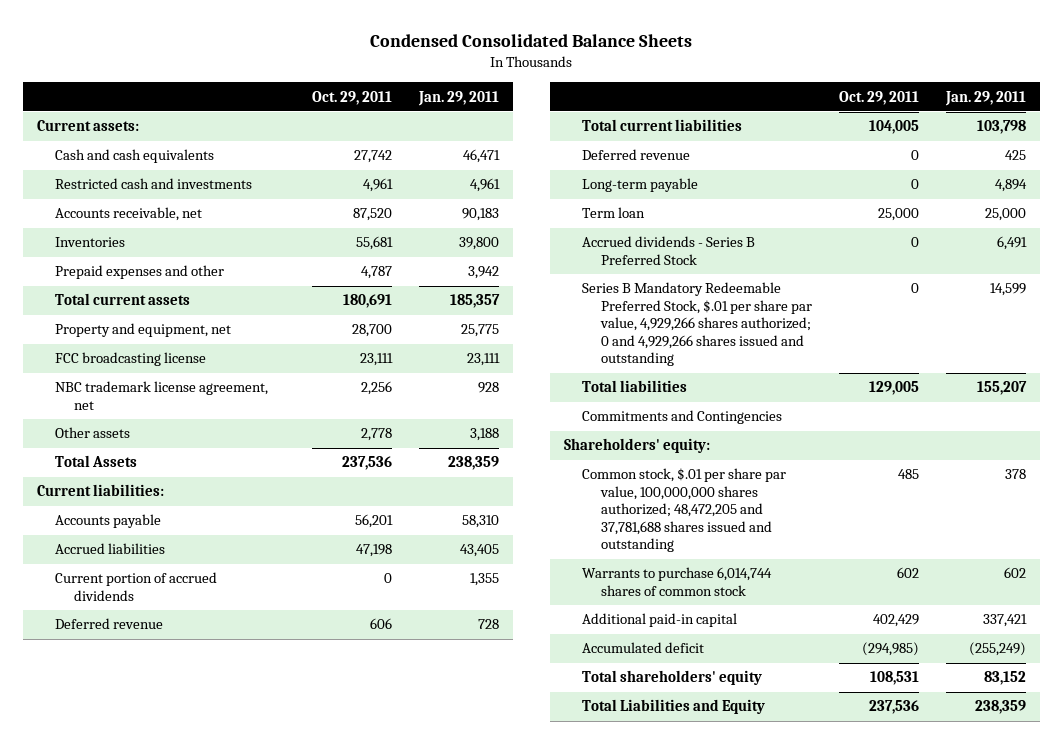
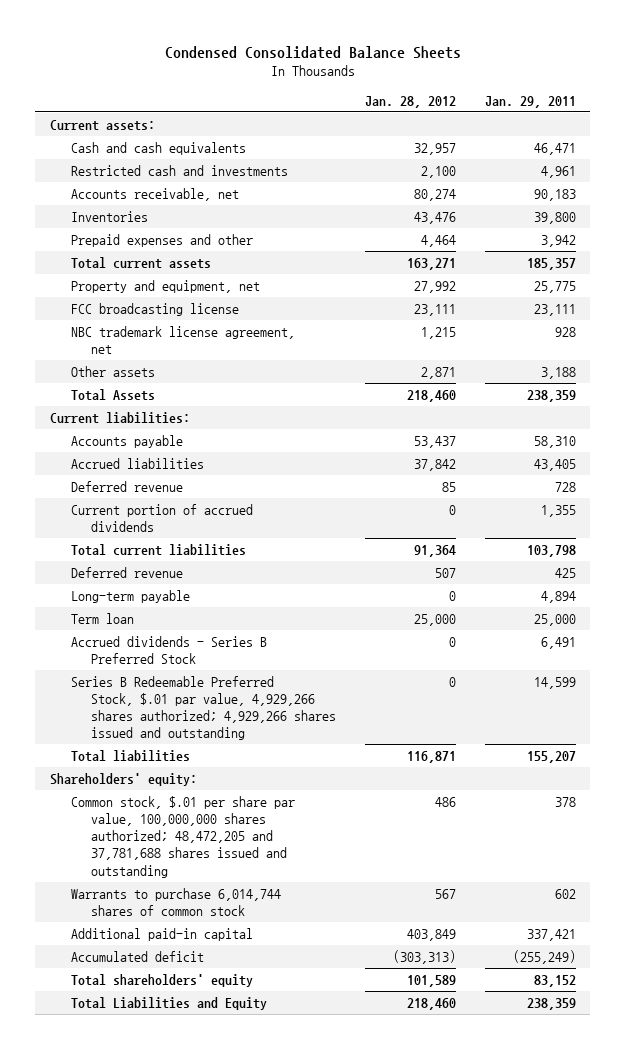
[311,90,392,105] Oct. 29, 2011 -> none
none -> [365,95,457,108] Jan. 28, 2012
[55,572,218,601] Current portion of accrued dividends -> [70,503,253,532] Current portion of accrued dividends
[582,282,812,367] Series B Mandatory Redeemable Preferred Stock, $.01 per share par value, 4,929,266 shares authorized; 0 and 4,929,266 shares issued and outstanding -> [70,675,337,741] Series B Redeemable Preferred Stock, $.01 par value, 4,929,266 shares authorized; 4,929,266 shares issued and outstanding
[582,410,783,425] Commitments and Contingencies -> none

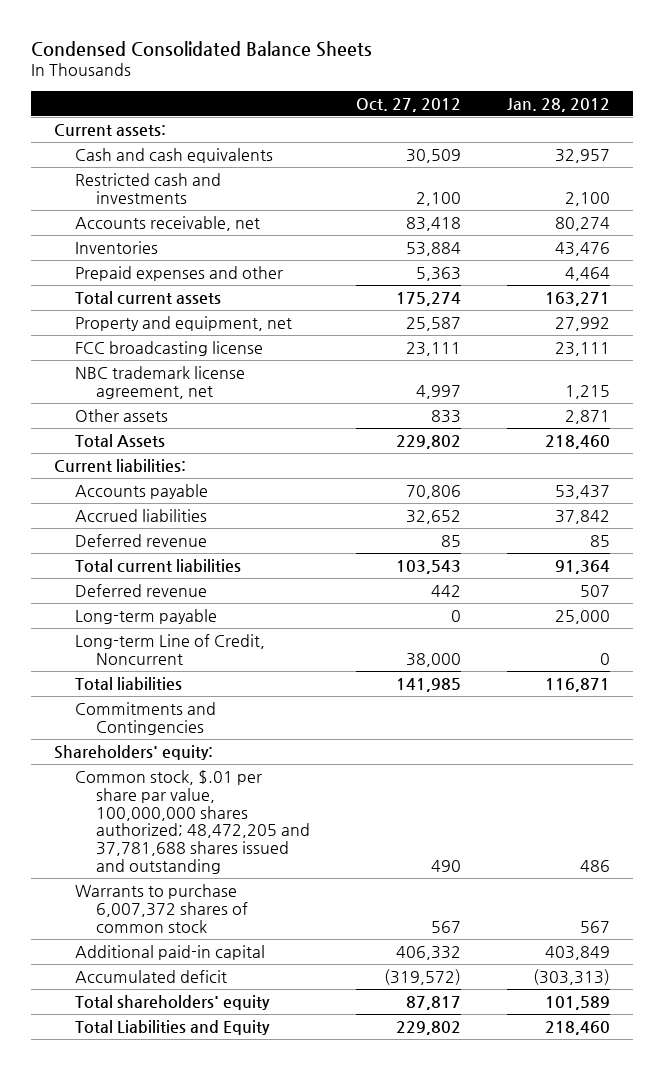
[485,95,577,108] Jan. 29, 2011 -> none
none -> [356,97,462,112] Oct. 27, 2012
[70,503,253,532] Current portion of accrued dividends -> none
[70,612,134,624] Term loan -> none
[70,635,267,664] Accrued dividends - Series B Preferred Stock -> none
[70,675,337,741] Series B Redeemable Preferred Stock, $.01 par value, 4,929,266 shares authorized; 4,929,266 shares issued and outstanding -> none
[449,590,457,601] 0 -> [555,609,611,624] 25,000
none -> [75,633,266,665] Long-term Line of Credit, Noncurrent
none -> [75,701,217,735] Commitments and Contingencies
[70,887,281,916] Warrants to purchase 6,014,744 shares of common stock -> [75,883,249,933] Warrants to purchase 6,007,372 shares of common stock

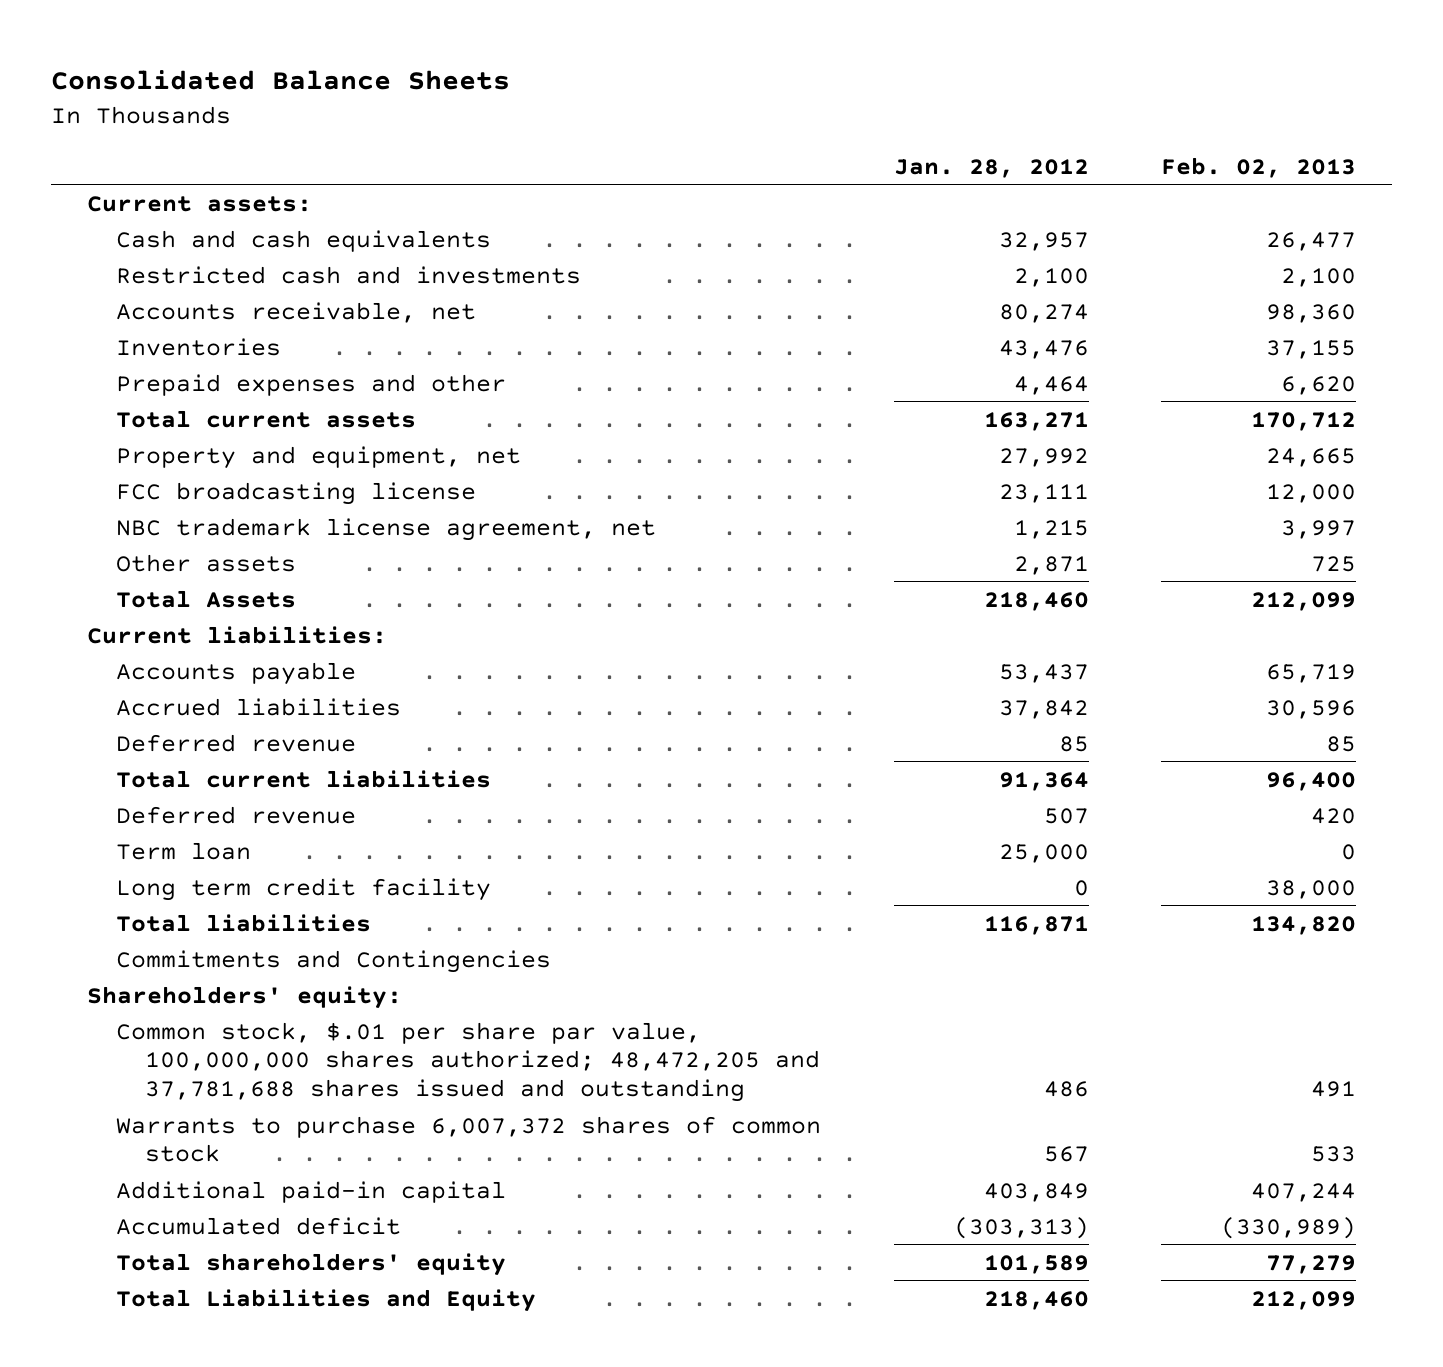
[30,40,372,57] Condensed Consolidated Balance Sheets -> [50,70,510,91] Consolidated Balance Sheets
[356,97,462,112] Oct. 27, 2012 -> none
none -> [1161,156,1357,178] Feb. 02, 2013
[75,608,218,624] Long-term payable -> [116,841,252,860] Term loan
[75,633,266,665] Long-term Line of Credit, Noncurrent -> [116,877,492,901] Long term credit facility

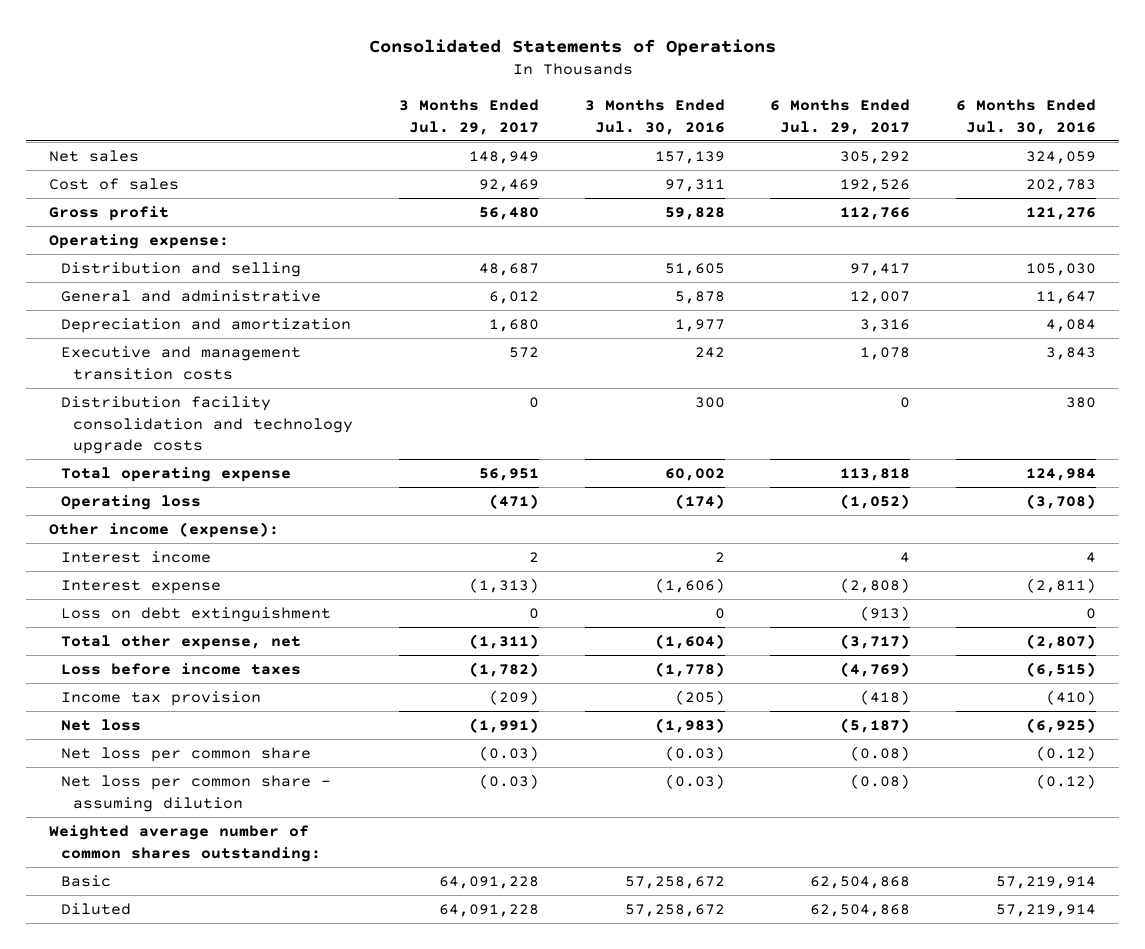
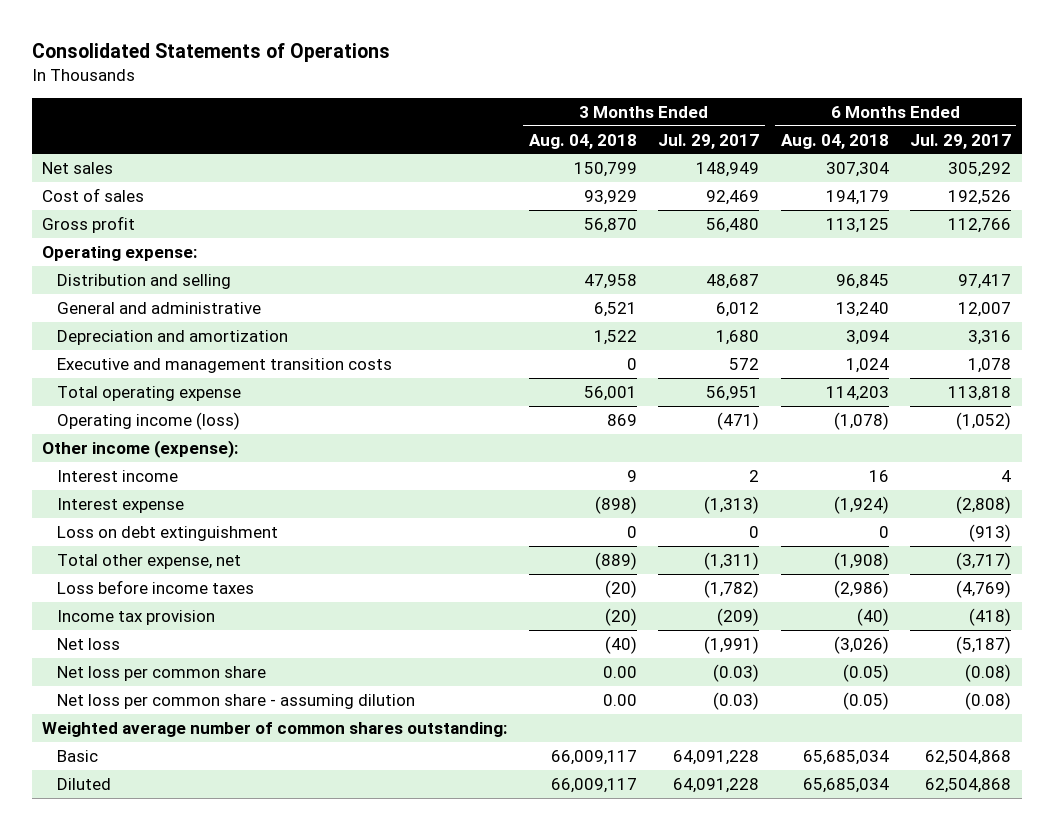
[584,99,725,135] 3 Months Ended Jul. 30, 2016 -> none
[956,99,1097,135] 6 Months Ended Jul. 30, 2016 -> none
none -> [528,133,637,149] Aug. 04, 2018
none -> [780,133,889,149] Aug. 04, 2018
[60,396,353,454] Distribution facility consolidation and technology upgrade costs -> none
[60,495,201,511] Operating loss -> [57,411,241,430] Operating income (loss)

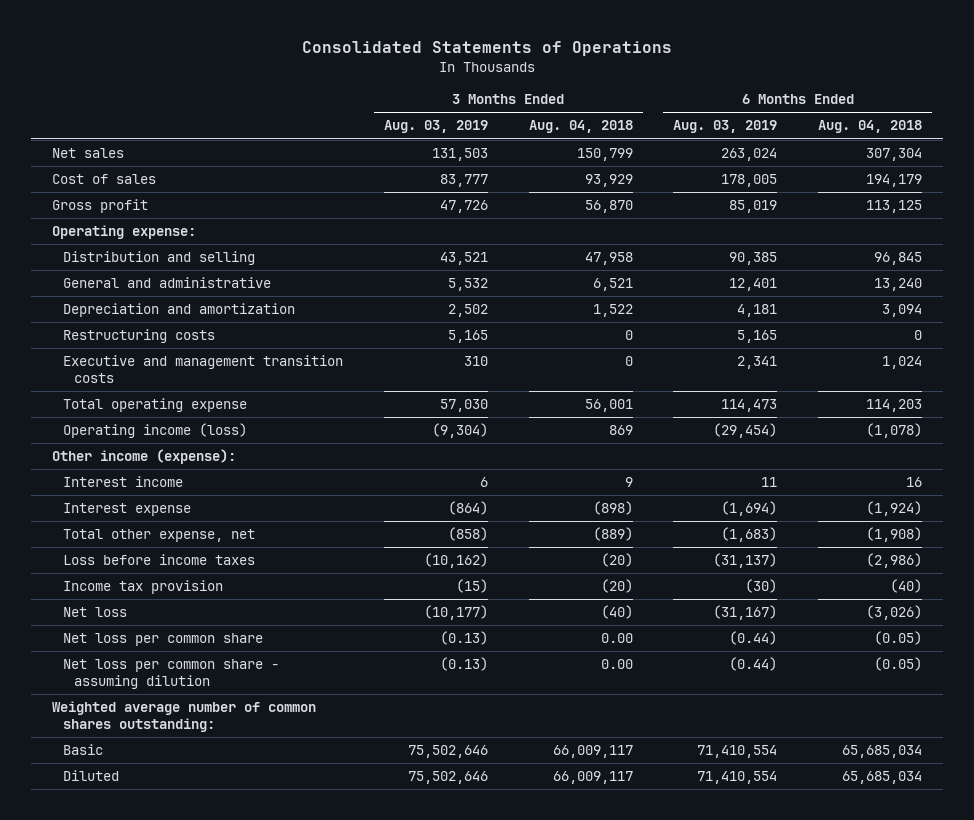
[658,133,760,149] Jul. 29, 2017 -> none
[910,133,1012,149] Jul. 29, 2017 -> none
none -> [383,120,488,134] Aug. 03, 2019
none -> [673,120,778,134] Aug. 03, 2019
none -> [62,329,215,344] Restructuring costs
[57,525,279,541] Loss on debt extinguishment -> none

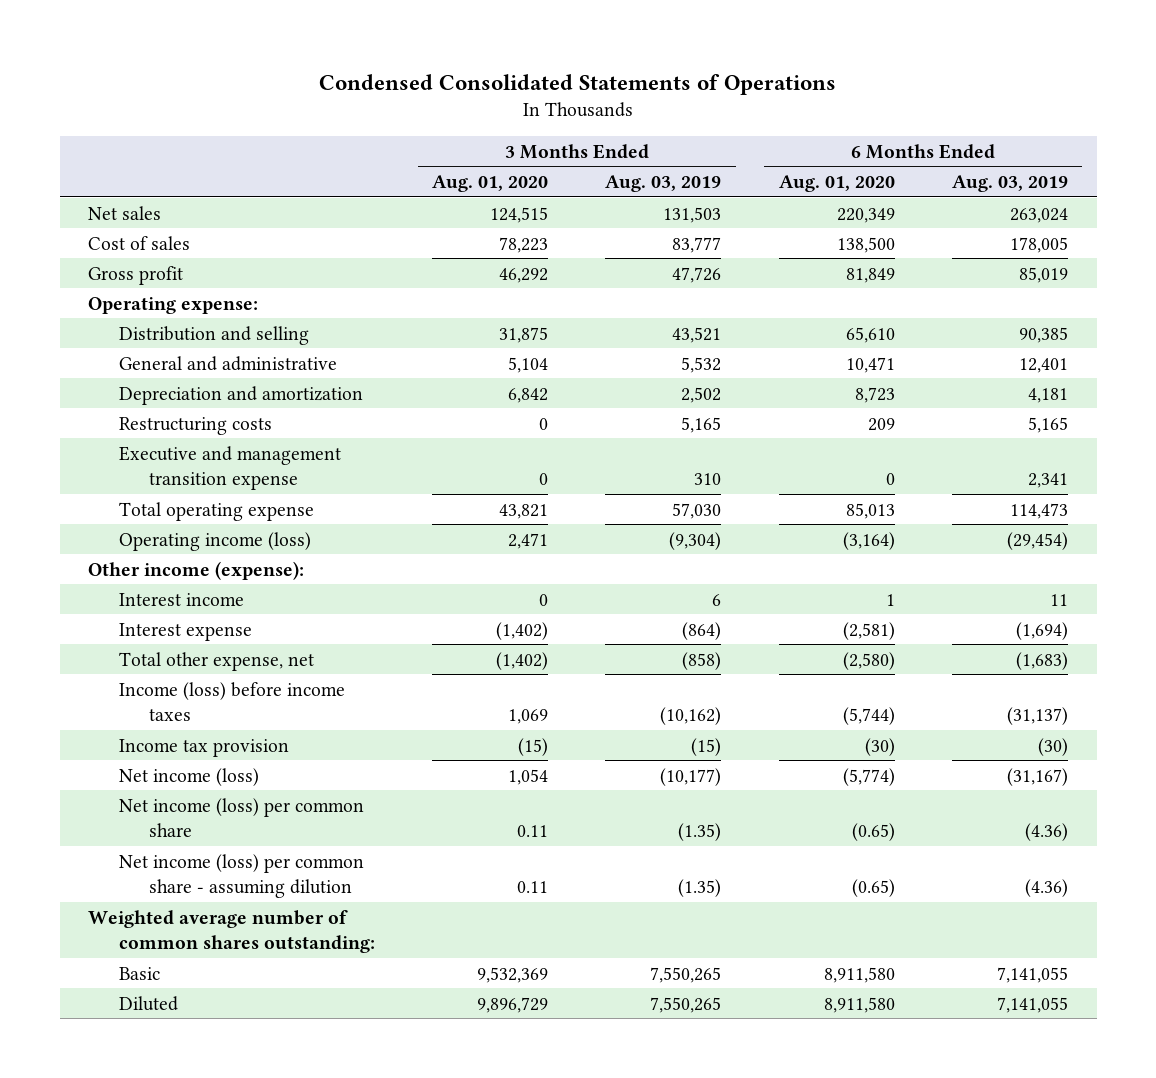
[301,41,672,57] Consolidated Statements of Operations -> [319,74,837,96] Condensed Consolidated Statements of Operations
[528,120,633,134] Aug. 04, 2018 -> none
[818,120,923,134] Aug. 04, 2018 -> none
none -> [431,174,548,192] Aug. 01, 2020
none -> [778,174,895,192] Aug. 01, 2020
[62,355,343,384] Executive and management transition costs -> [118,445,341,490] Executive and management transition expense
[62,554,255,566] Loss before income taxes -> [118,681,345,721] Income (loss) before income taxes
[62,607,127,618] Net loss -> [118,767,259,786] Net income (loss)
[62,633,263,647] Net loss per common share -> [118,797,364,837] Net income (loss) per common share
[439,631,488,646] (0.13) -> [678,822,722,841] (1.35)
[729,631,778,646] (0.44) -> [1024,822,1068,841] (4.36)
[62,659,279,690] Net loss per common share - assuming dilution -> [118,853,364,898] Net income (loss) per common share - assuming dilution
[439,657,488,672] (0.13) -> [678,878,722,897] (1.35)
[729,657,778,672] (0.44) -> [1024,878,1068,897] (4.36)
[407,745,488,759] 75,502,646 -> [650,966,722,983] 7,550,265
[697,745,778,759] 71,410,554 -> [996,966,1068,983] 7,141,055
[407,771,488,785] 75,502,646 -> [650,996,722,1013] 7,550,265
[697,771,778,785] 71,410,554 -> [996,996,1068,1013] 7,141,055

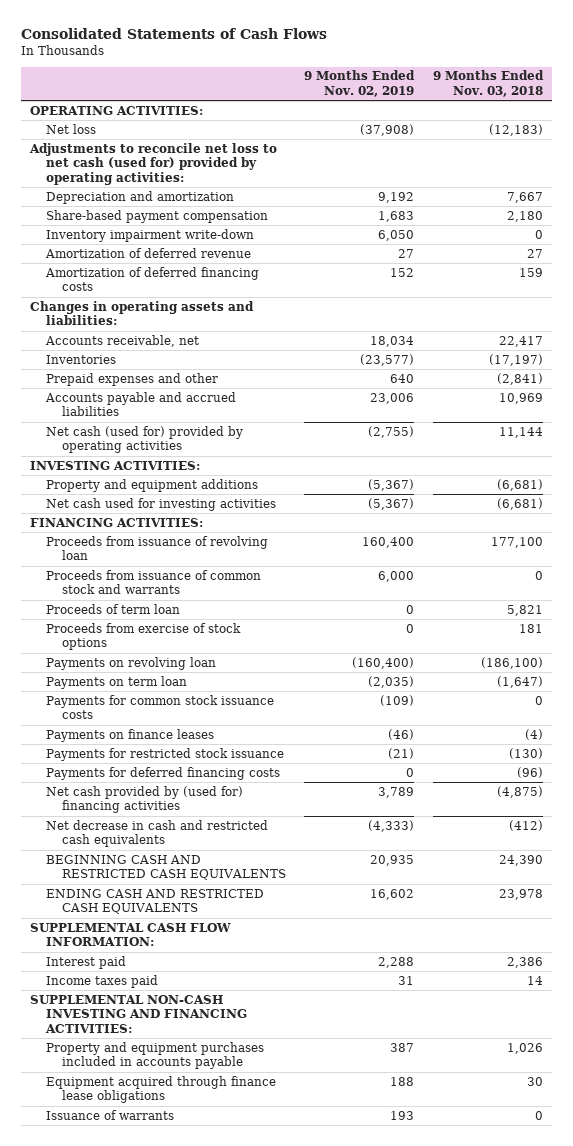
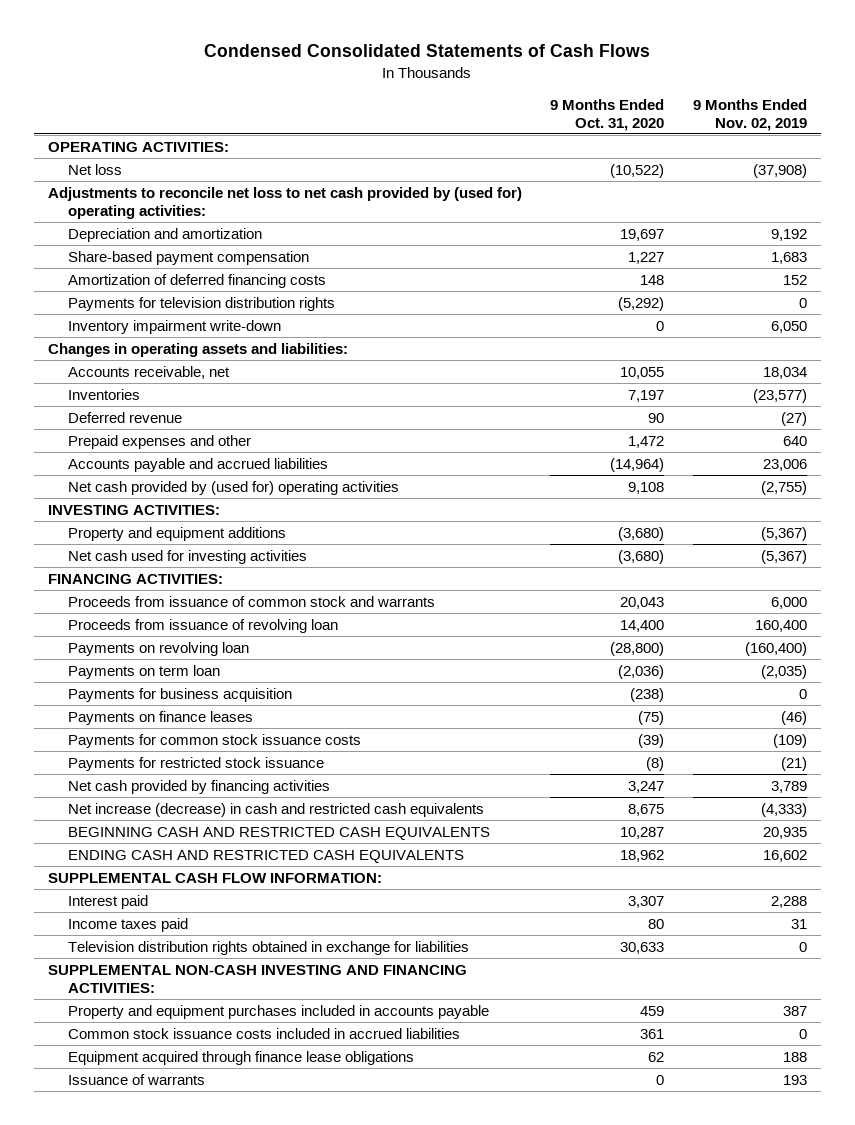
[21,28,328,40] Consolidated Statements of Cash Flows -> [204,44,651,58] Condensed Consolidated Statements of Cash Flows
[432,70,544,98] 9 Months Ended Nov. 03, 2018 -> none
none -> [550,98,665,131] 9 Months Ended Oct. 31, 2020
[29,142,278,186] Adjustments to reconcile net loss to net cash (used for) provided by operating activities: -> [47,186,522,219] Adjustments to reconcile net loss to net cash provided by (used for) operating activities:
[45,247,252,258] Amortization of deferred revenue -> none
none -> [67,296,335,311] Payments for television distribution rights
[46,228,255,242] Inventory impairment write-down -> [67,319,281,334] Inventory impairment write-down
none -> [67,411,182,423] Deferred revenue
[46,425,244,454] Net cash (used for) provided by operating activities -> [67,480,399,495] Net cash provided by (used for) operating activities
[46,603,181,614] Proceeds of term loan -> none
[46,622,242,651] Proceeds from exercise of stock options -> none
[46,535,269,561] Proceeds from issuance of revolving loan -> [67,618,338,633] Proceeds from issuance of revolving loan
none -> [67,687,292,702] Payments for business acquisition
[46,694,275,720] Payments for common stock issuance costs -> [67,733,361,748] Payments for common stock issuance costs
[46,766,281,780] Payments for deferred financing costs -> none
[46,785,244,814] Net cash provided by (used for) financing activities -> [67,779,330,794] Net cash provided by financing activities
[46,819,269,848] Net decrease in cash and restricted cash equivalents -> [67,802,484,817] Net increase (decrease) in cash and restricted cash equivalents
none -> [67,940,469,955] Television distribution rights obtained in exchange for liabilities
none -> [67,1027,460,1039] Common stock issuance costs included in accrued liabilities

